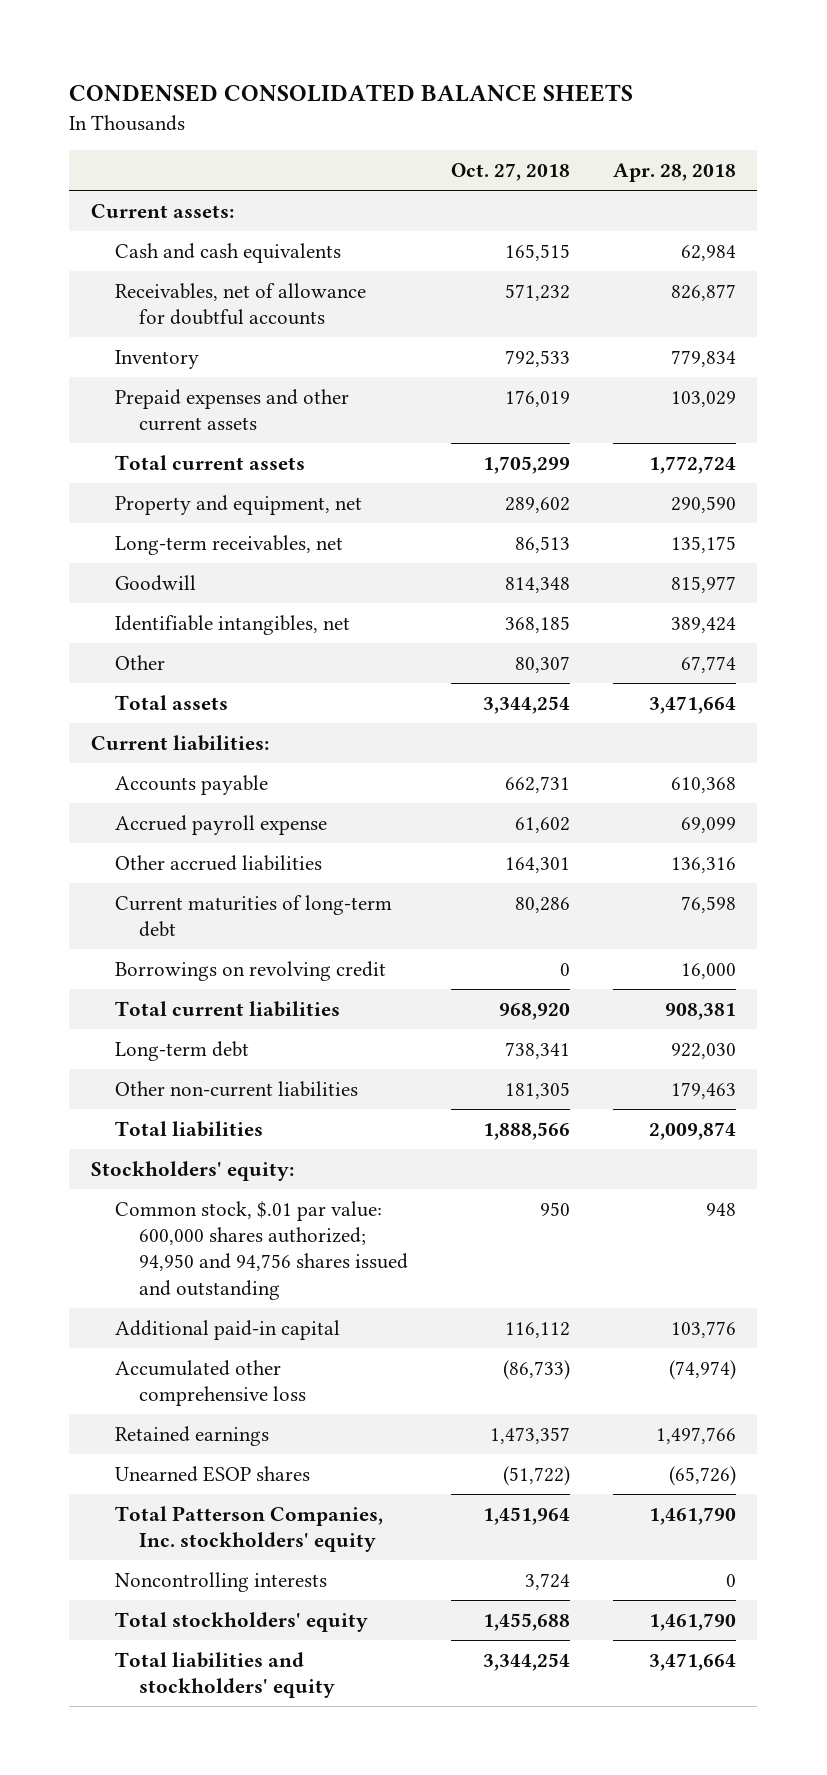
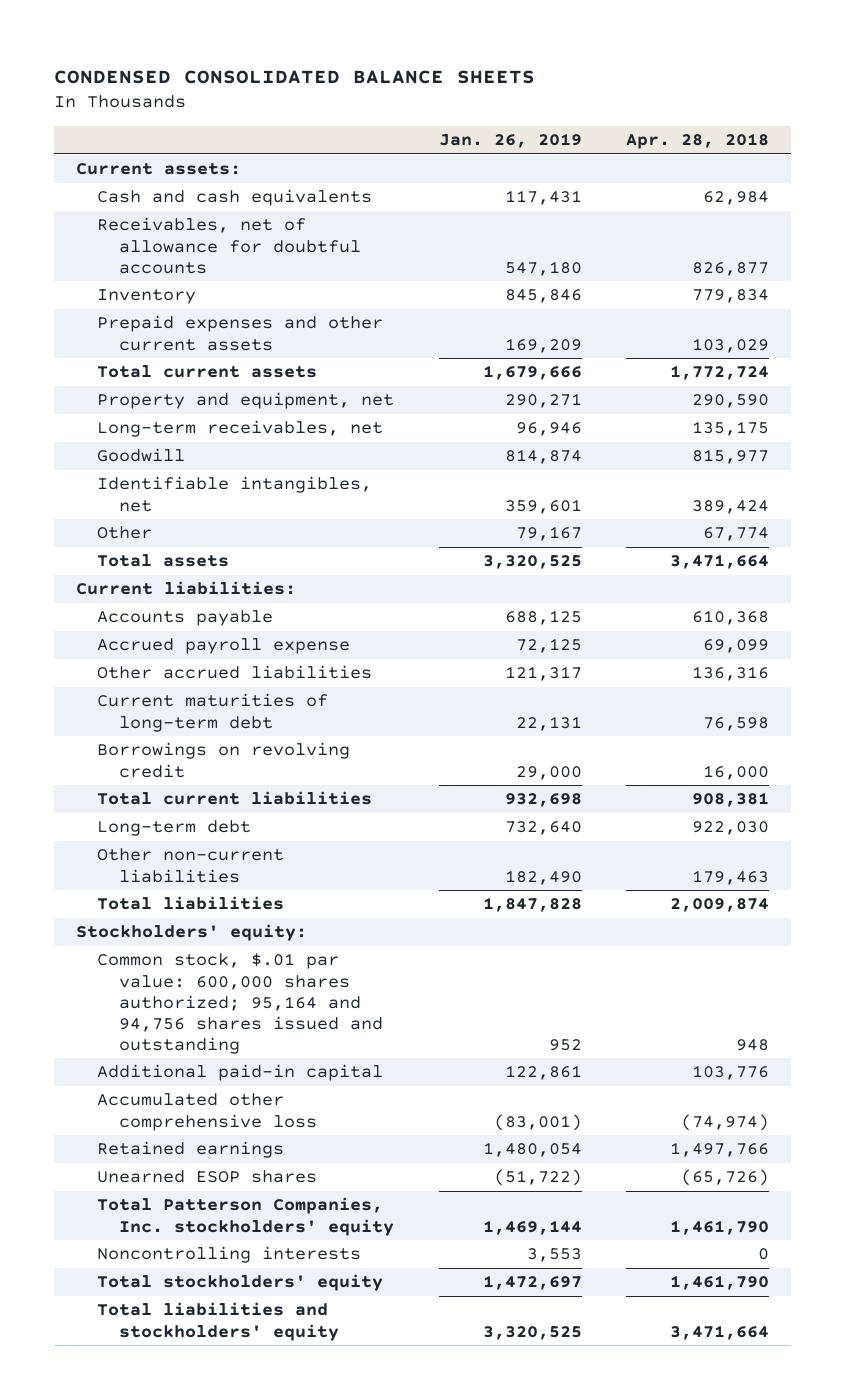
[450,163,570,182] Oct. 27, 2018 -> none
none -> [438,133,582,149] Jan. 26, 2019
[114,1200,409,1300] Common stock, $.01 par value: 600,000 shares authorized; 94,950 and 94,756 shares issued and outstanding -> [97,953,383,1054] Common stock, $.01 par value: 600,000 shares authorized; 95,164 and 94,756 shares issued and outstanding

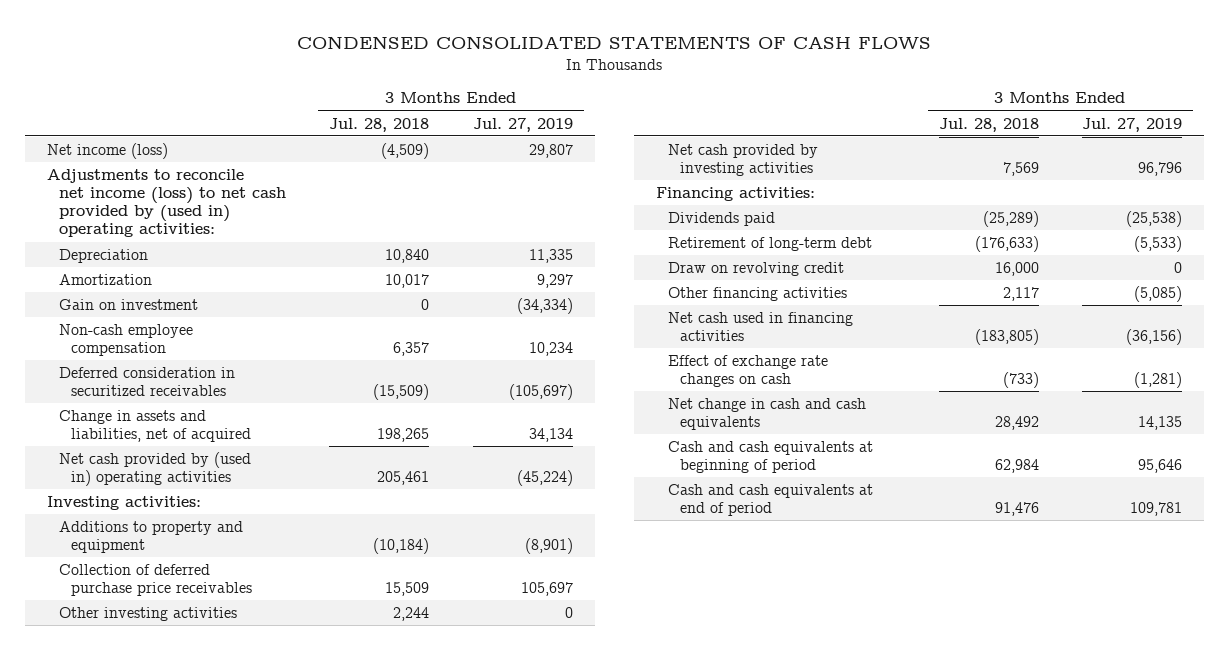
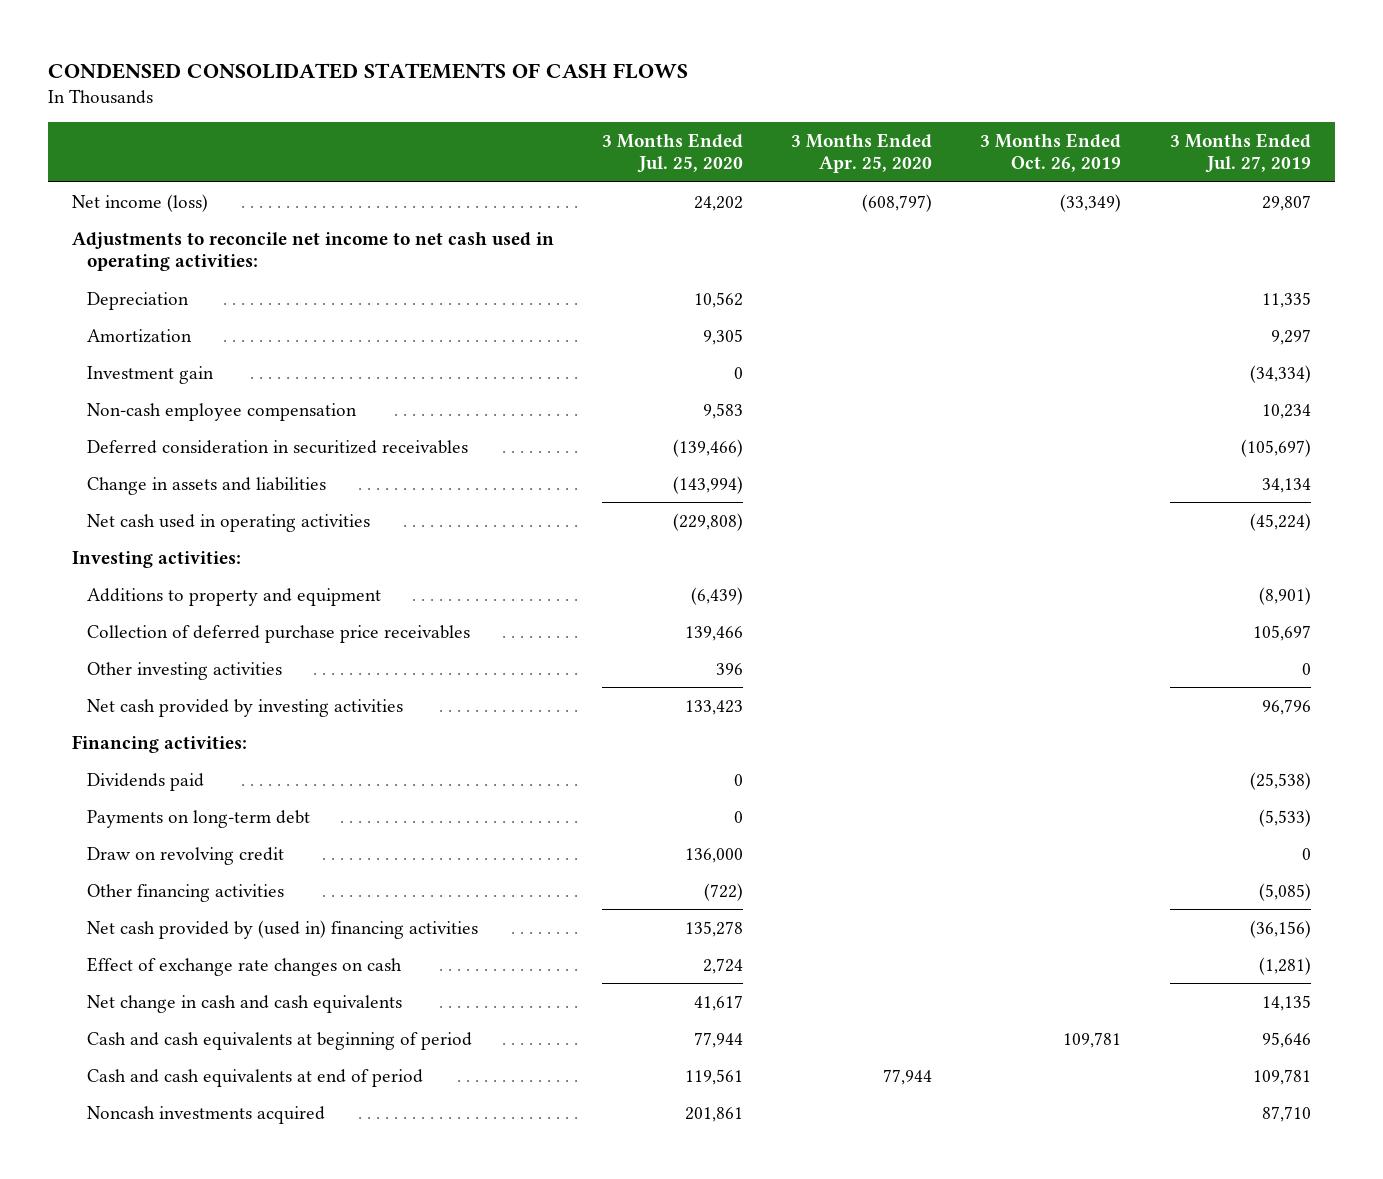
[329,117,430,132] Jul. 28, 2018 -> none
none -> [602,132,744,174] 3 Months Ended Jul. 25, 2020
none -> [791,132,933,174] 3 Months Ended Apr. 25, 2020
none -> [980,132,1122,173] 3 Months Ended Oct. 26, 2019
[46,168,286,238] Adjustments to reconcile net income (loss) to net cash provided by (used in) operating activities: -> [72,231,555,272] Adjustments to reconcile net income to net cash used in operating activities:
[58,298,198,310] Gain on investment -> [87,365,215,384] Investment gain
[58,409,251,443] Change in assets and liabilities, net of acquired -> [87,476,327,495] Change in assets and liabilities
[58,451,251,487] Net cash provided by (used in) operating activities -> [87,513,371,532] Net cash used in operating activities
[667,236,872,251] Retirement of long-term debt -> [87,809,311,828] Payments on long-term debt
[667,311,853,342] Net cash used in financing activities -> [87,919,479,939] Net cash provided by (used in) financing activities
none -> [87,1105,326,1124] Noncash investments acquired

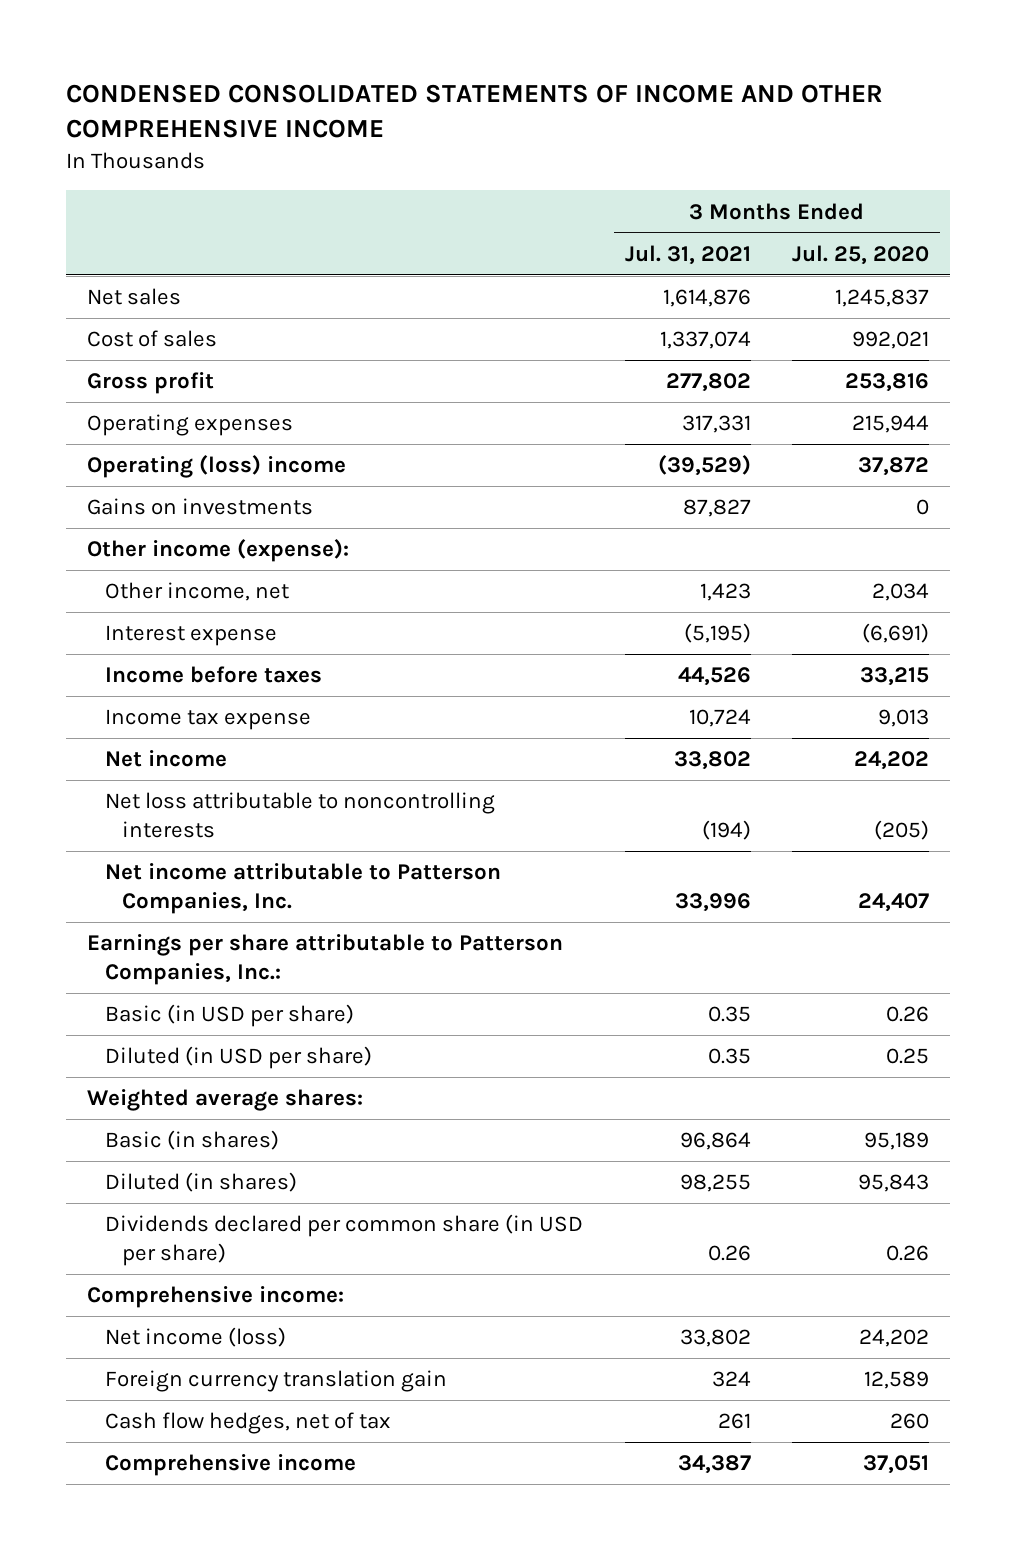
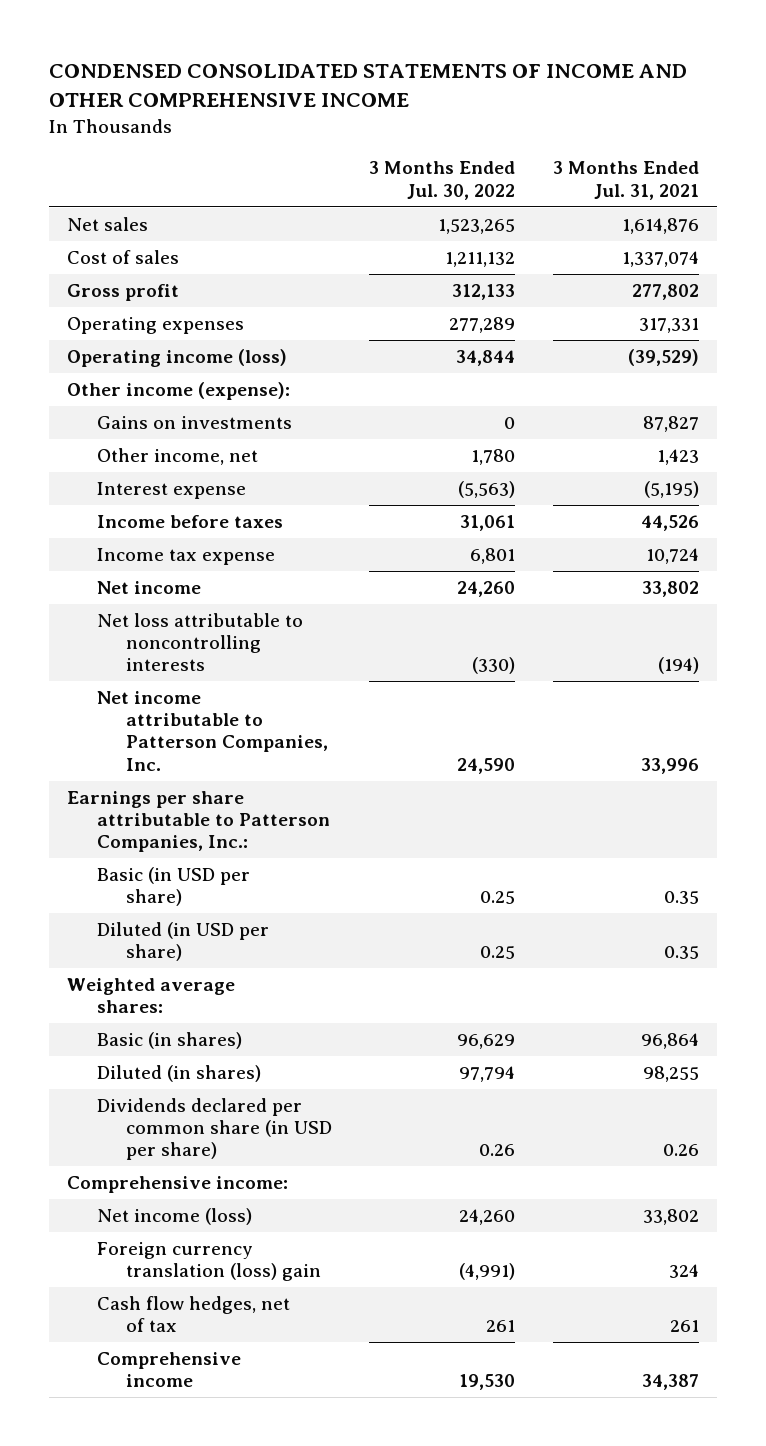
[792,244,930,265] Jul. 25, 2020 -> none
none -> [369,161,516,200] 3 Months Ended Jul. 30, 2022
[87,455,347,479] Operating (loss) income -> [67,348,288,367] Operating income (loss)
[87,498,314,516] Gains on investments -> [96,415,292,429] Gains on investments
[104,1370,447,1393] Foreign currency translation gain -> [96,1241,321,1282] Foreign currency translation (loss) gain

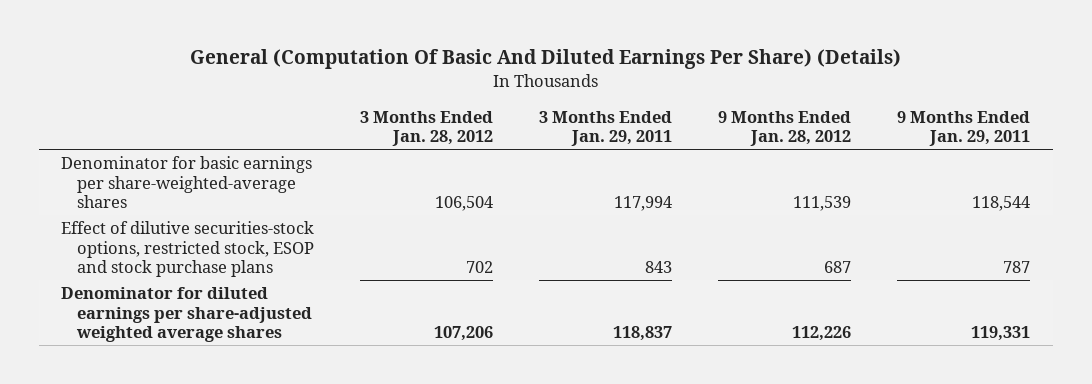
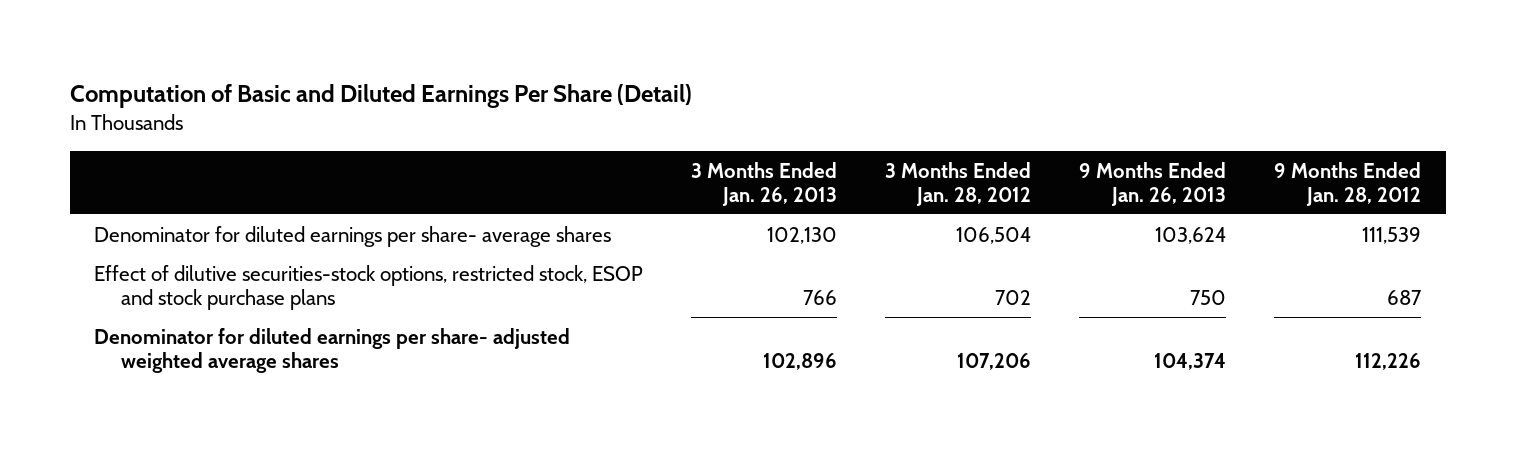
[189,49,901,70] General (Computation Of Basic And Diluted Earnings Per Share) (Details) -> [70,84,693,109] Computation of Basic and Diluted Earnings Per Share (Detail)
[539,110,673,146] 3 Months Ended Jan. 29, 2011 -> none
[897,110,1031,146] 9 Months Ended Jan. 29, 2011 -> none
none -> [691,161,838,206] 3 Months Ended Jan. 26, 2013
none -> [1079,161,1227,206] 9 Months Ended Jan. 26, 2013
[61,156,313,208] Denominator for basic earnings per share-weighted-average shares -> [94,225,612,247] Denominator for diluted earnings per share- average shares
[61,287,313,342] Denominator for diluted earnings per share-adjusted weighted average shares -> [94,327,571,373] Denominator for diluted earnings per share- adjusted weighted average shares

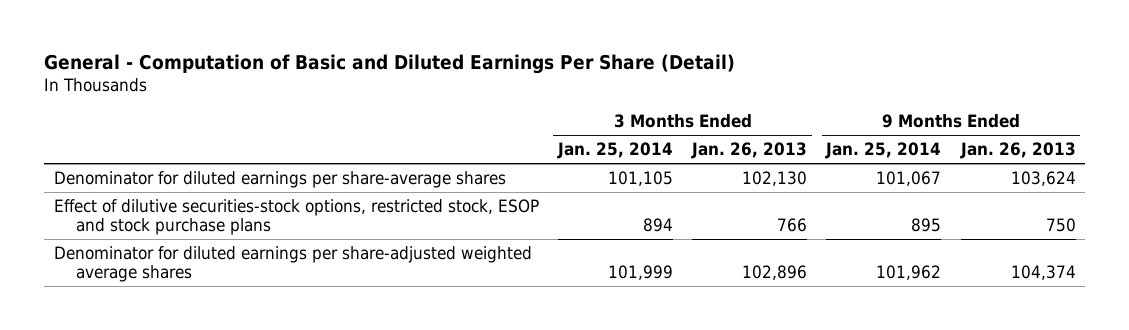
[70,84,693,109] Computation of Basic and Diluted Earnings Per Share (Detail) -> [44,54,736,75] General - Computation of Basic and Diluted Earnings Per Share (Detail)
[885,161,1032,206] 3 Months Ended Jan. 28, 2012 -> none
[1274,161,1422,206] 9 Months Ended Jan. 28, 2012 -> none
none -> [556,142,673,160] Jan. 25, 2014
none -> [825,142,942,160] Jan. 25, 2014
[94,225,612,247] Denominator for diluted earnings per share- average shares -> [53,170,506,188] Denominator for diluted earnings per share-average shares
[94,327,571,373] Denominator for diluted earnings per share- adjusted weighted average shares -> [53,245,532,283] Denominator for diluted earnings per share-adjusted weighted average shares

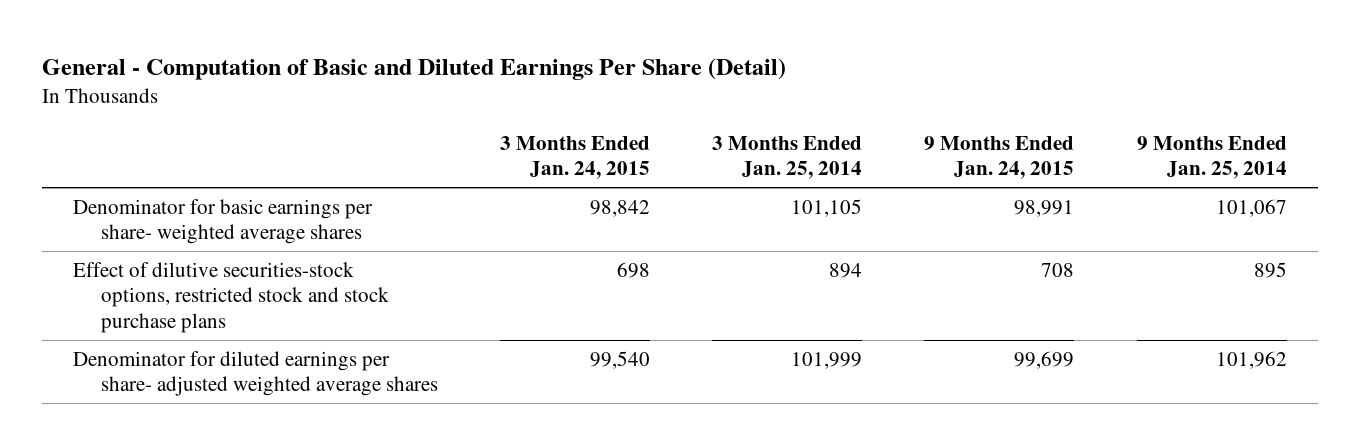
[691,142,808,160] Jan. 26, 2013 -> none
[959,142,1076,160] Jan. 26, 2013 -> none
none -> [499,135,650,180] 3 Months Ended Jan. 24, 2015
none -> [924,135,1075,180] 9 Months Ended Jan. 24, 2015
[53,170,506,188] Denominator for diluted earnings per share-average shares -> [73,198,374,245] Denominator for basic earnings per share- weighted average shares
[53,198,539,236] Effect of dilutive securities-stock options, restricted stock, ESOP and stock purchase plans -> [73,261,389,334] Effect of dilutive securities-stock options, restricted stock and stock purchase plans
[53,245,532,283] Denominator for diluted earnings per share-adjusted weighted average shares -> [73,350,438,397] Denominator for diluted earnings per share- adjusted weighted average shares

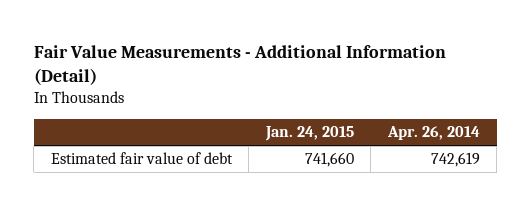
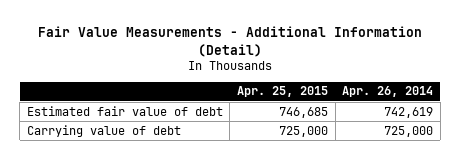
[264,126,354,142] Jan. 24, 2015 -> none
none -> [236,86,328,98] Apr. 25, 2015
none -> [26,124,181,137] Carrying value of debt

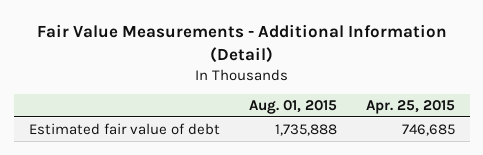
[342,86,434,98] Apr. 26, 2014 -> none
none -> [248,100,337,115] Aug. 01, 2015
[26,124,181,137] Carrying value of debt -> none

